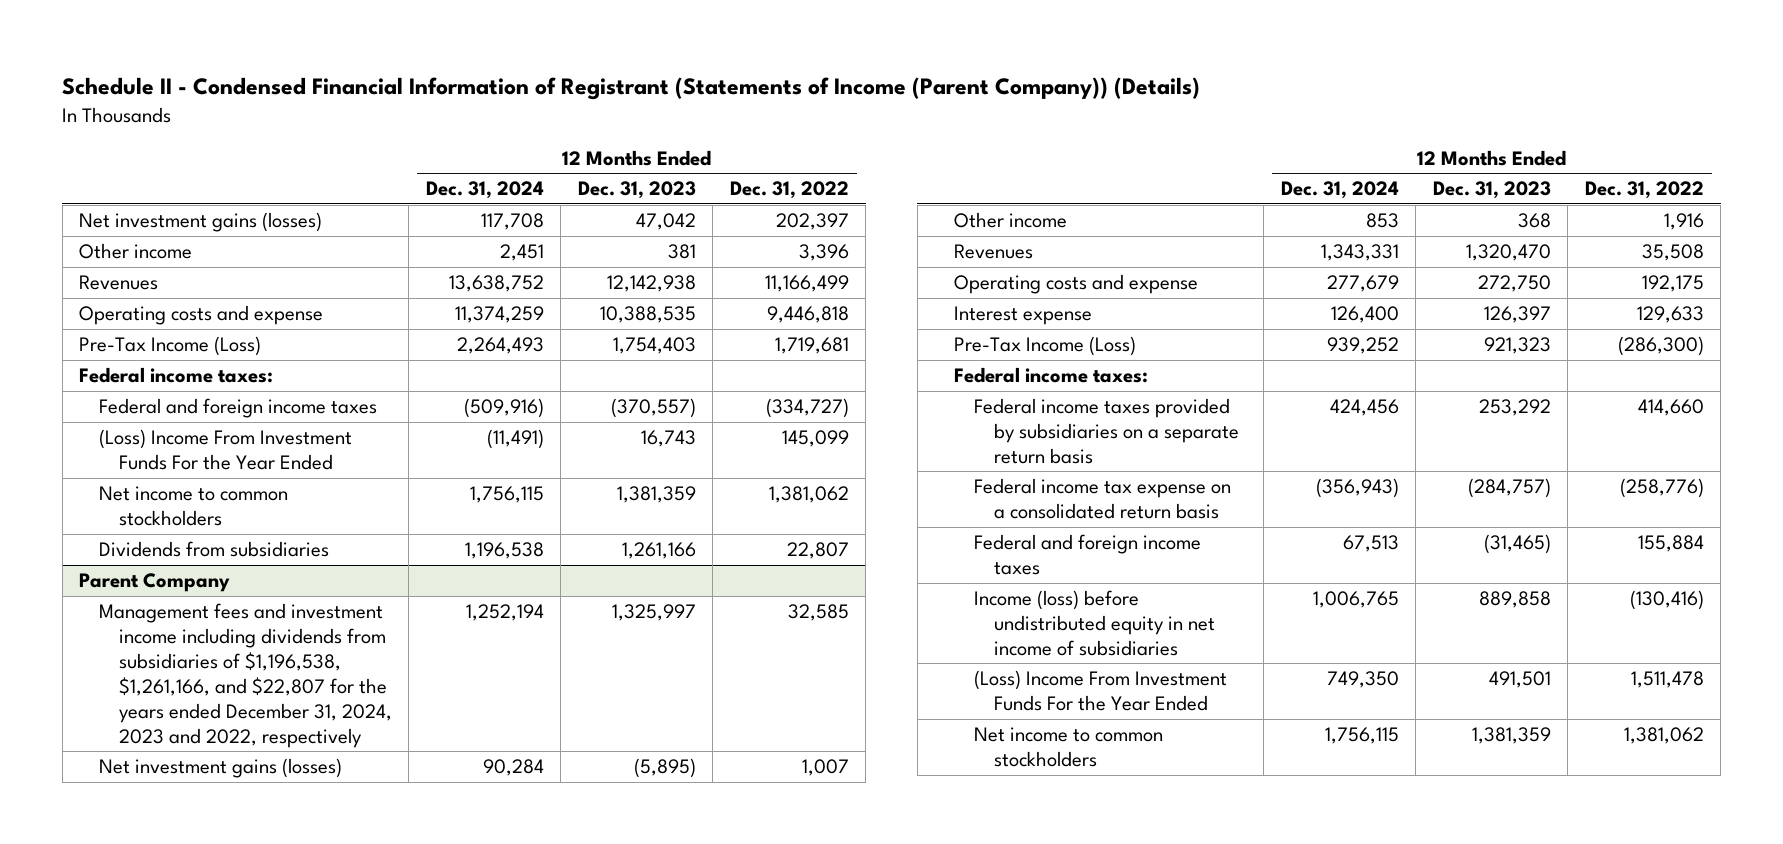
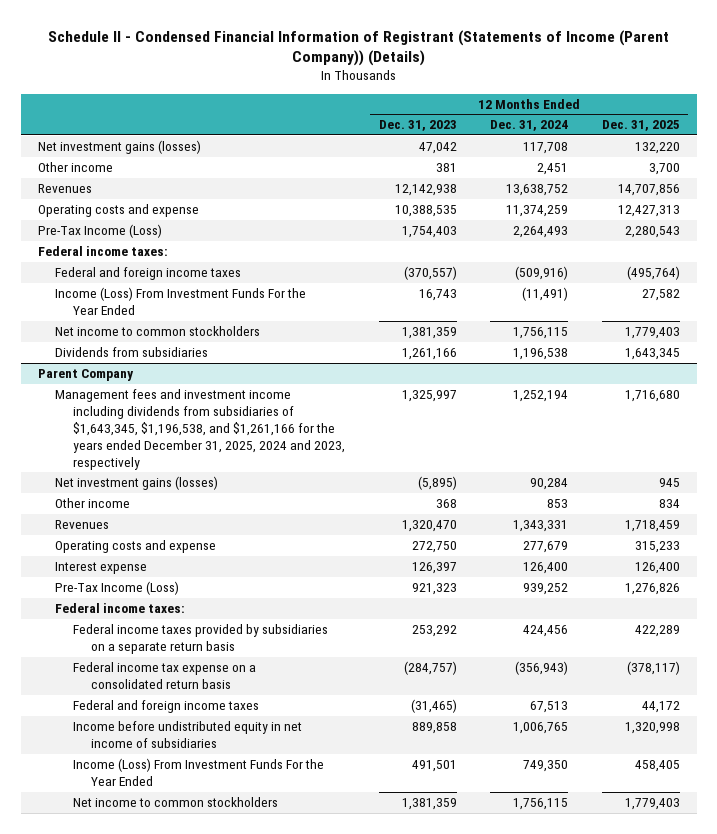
[729,181,849,200] Dec. 31, 2022 -> none
none -> [601,120,680,132] Dec. 31, 2025
[98,429,352,471] (Loss) Income From Investment Funds For the Year Ended -> [55,287,307,315] Income (Loss) From Investment Funds For the Year Ended
[98,603,392,748] Management fees and investment income including dividends from subsidiaries of $1,196,538, $1,261,166, and $22,807 for the years ended December 31, 2024, 2023 and 2022, respectively -> [55,389,346,470] Management fees and investment income including dividends from subsidiaries of $1,643,345, $1,196,538, and $1,261,166 for the years ended December 31, 2025, 2024 and 2023, respectively
[973,590,1215,656] Income (loss) before undistributed equity in net income of subsidiaries -> [73,721,303,748] Income before undistributed equity in net income of subsidiaries
[973,670,1227,712] (Loss) Income From Investment Funds For the Year Ended -> [73,758,325,786] Income (Loss) From Investment Funds For the Year Ended

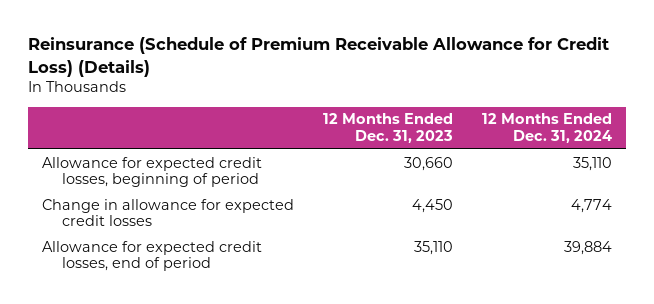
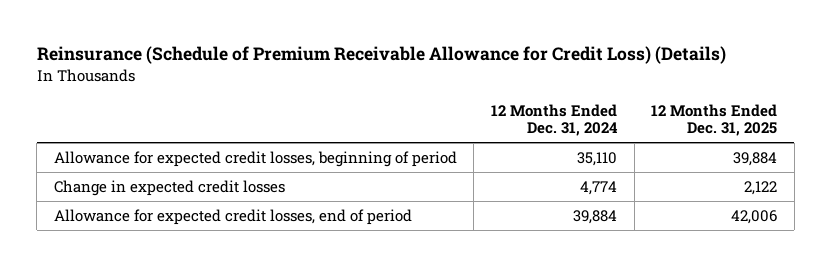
[323,113,454,144] 12 Months Ended Dec. 31, 2023 -> none
none -> [651,103,778,137] 12 Months Ended Dec. 31, 2025
[42,198,295,227] Change in allowance for expected credit losses -> [53,179,285,196] Change in expected credit losses

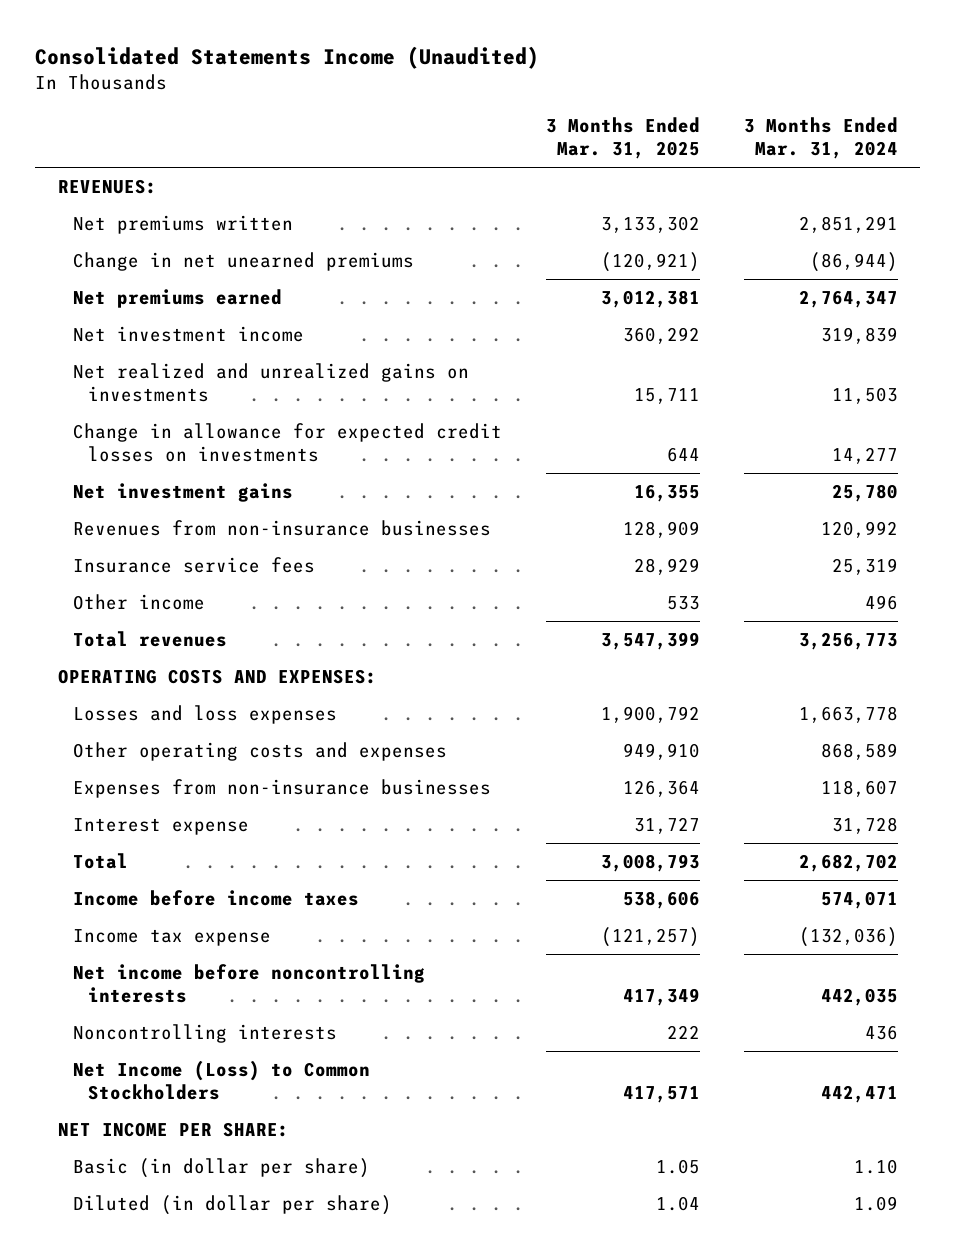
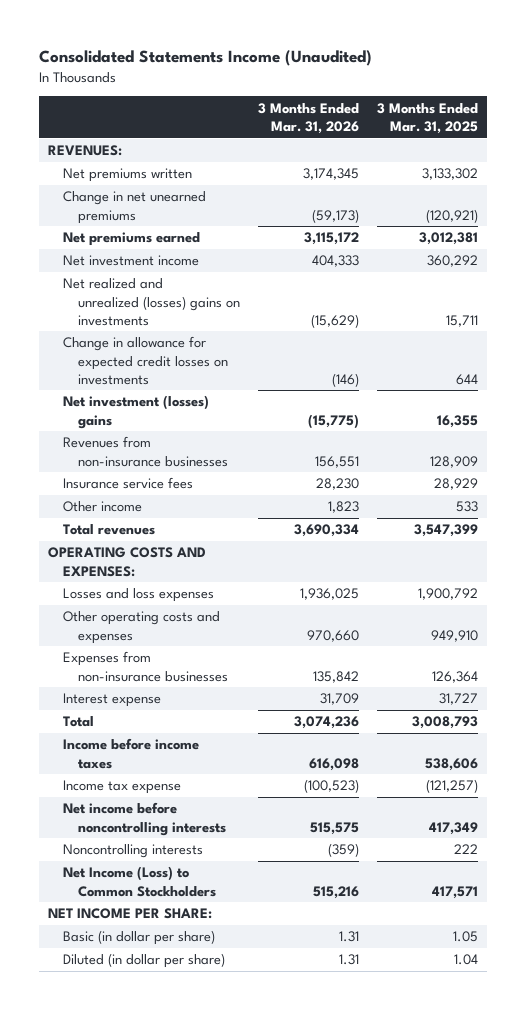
[743,117,898,160] 3 Months Ended Mar. 31, 2024 -> none
none -> [257,102,359,134] 3 Months Ended Mar. 31, 2026
[72,363,469,403] Net realized and unrealized gains on investments -> [63,278,241,326] Net realized and unrealized (losses) gains on investments
[72,483,293,503] Net investment gains -> [63,395,210,429] Net investment (losses) gains

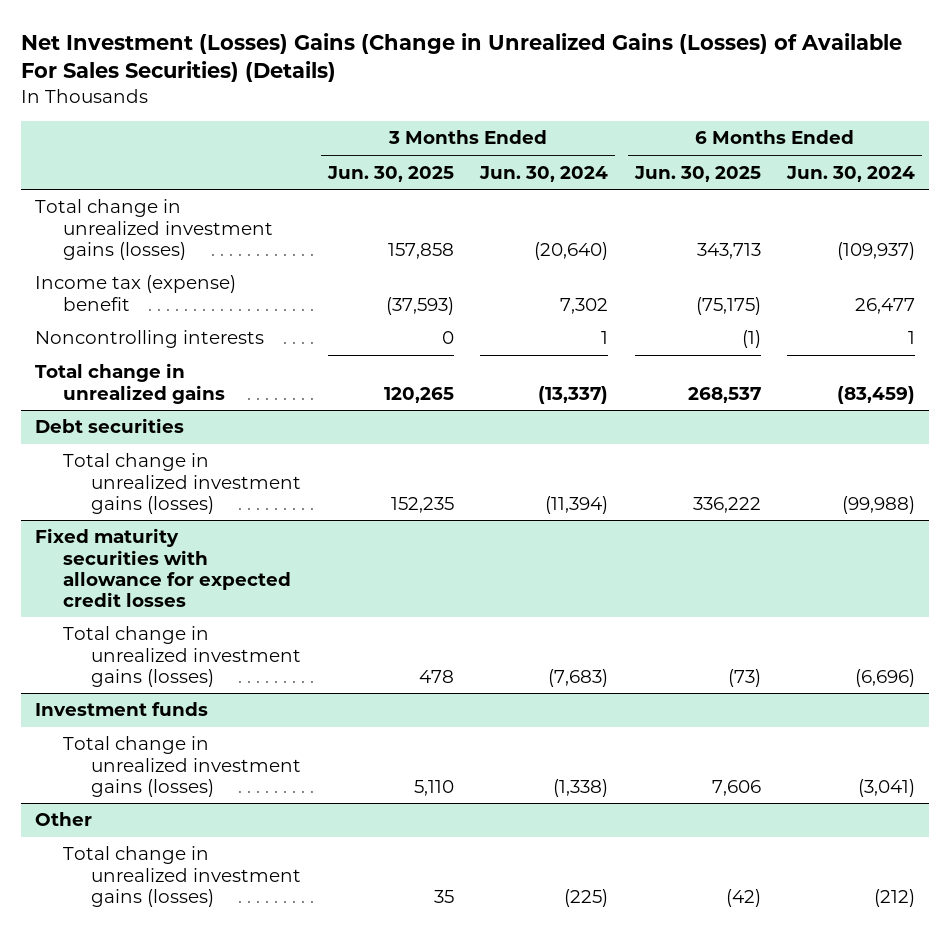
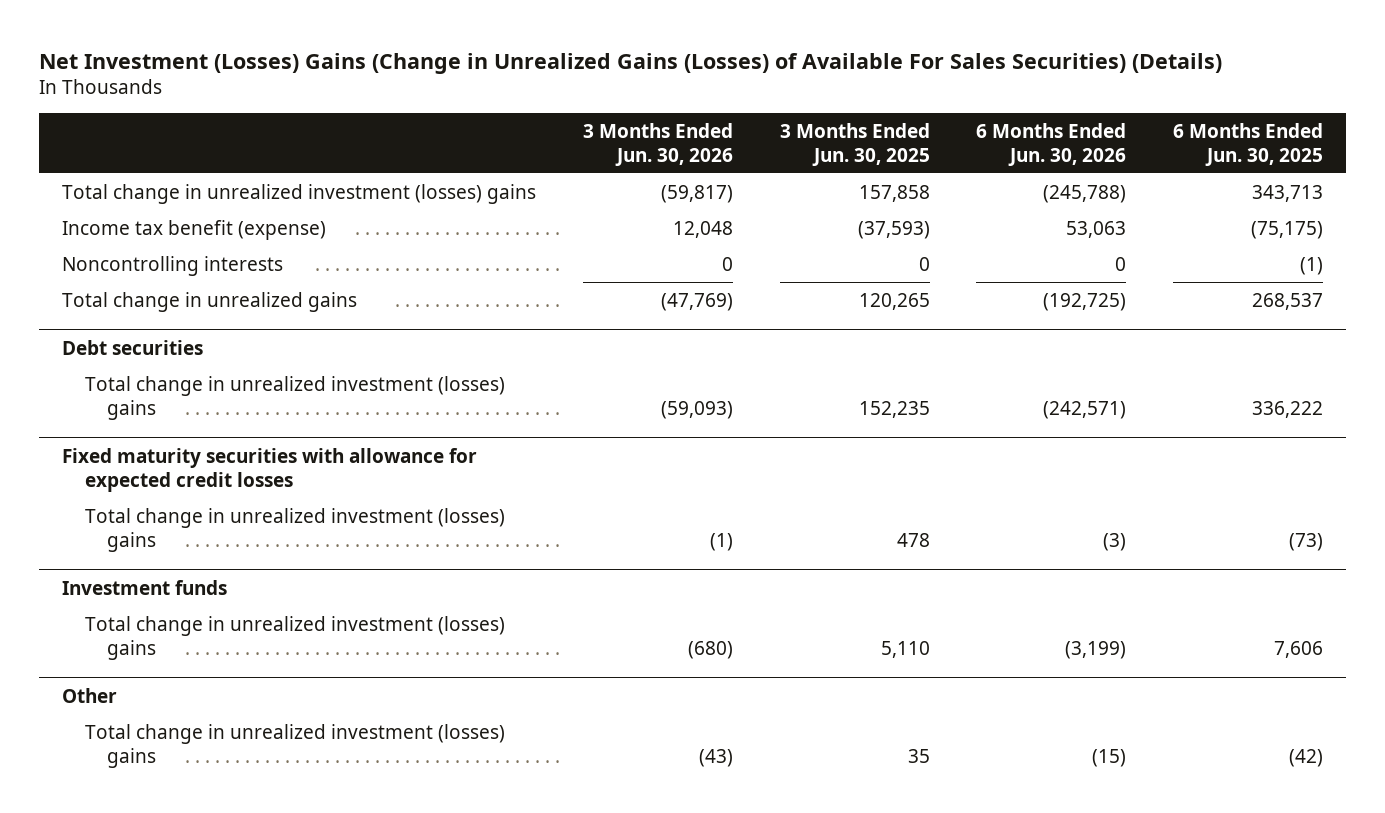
[479,165,609,182] Jun. 30, 2024 -> none
[786,165,916,182] Jun. 30, 2024 -> none
none -> [583,122,734,166] 3 Months Ended Jun. 30, 2026
none -> [976,122,1127,166] 6 Months Ended Jun. 30, 2026
[34,199,273,260] Total change in unrealized investment gains (losses) -> [62,183,537,204] Total change in unrealized investment (losses) gains
[34,275,236,311] Income tax (expense) benefit -> [62,219,327,240] Income tax benefit (expense)
[62,453,301,514] Total change in unrealized investment gains (losses) -> [84,375,505,420] Total change in unrealized investment (losses) gains
[62,626,301,687] Total change in unrealized investment gains (losses) -> [84,507,505,552] Total change in unrealized investment (losses) gains
[62,736,301,797] Total change in unrealized investment gains (losses) -> [84,615,505,660] Total change in unrealized investment (losses) gains
[62,846,301,907] Total change in unrealized investment gains (losses) -> [84,723,505,768] Total change in unrealized investment (losses) gains

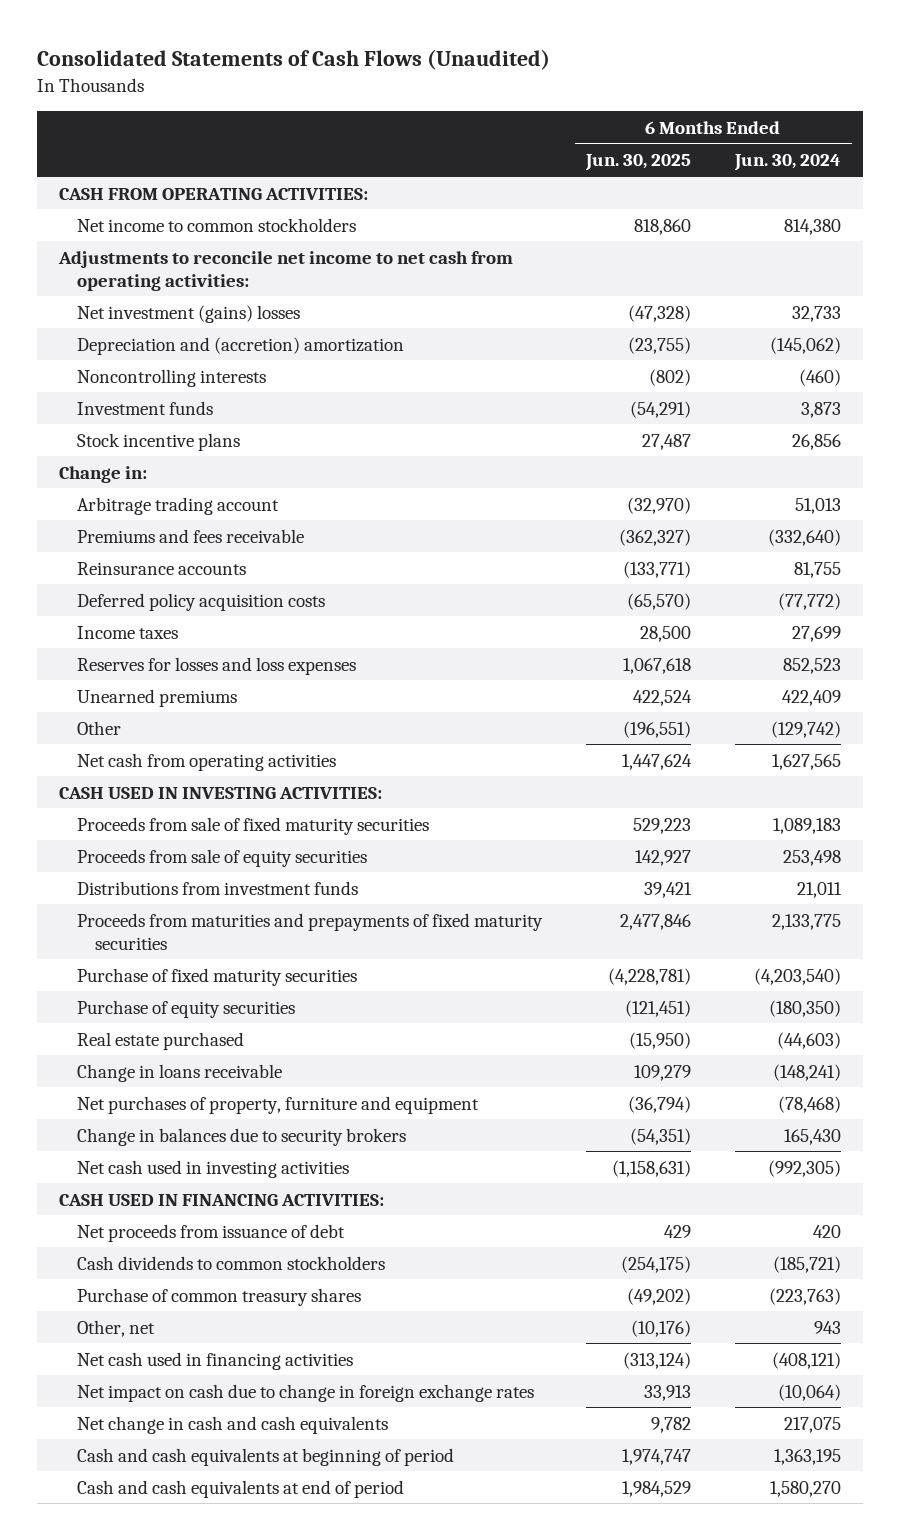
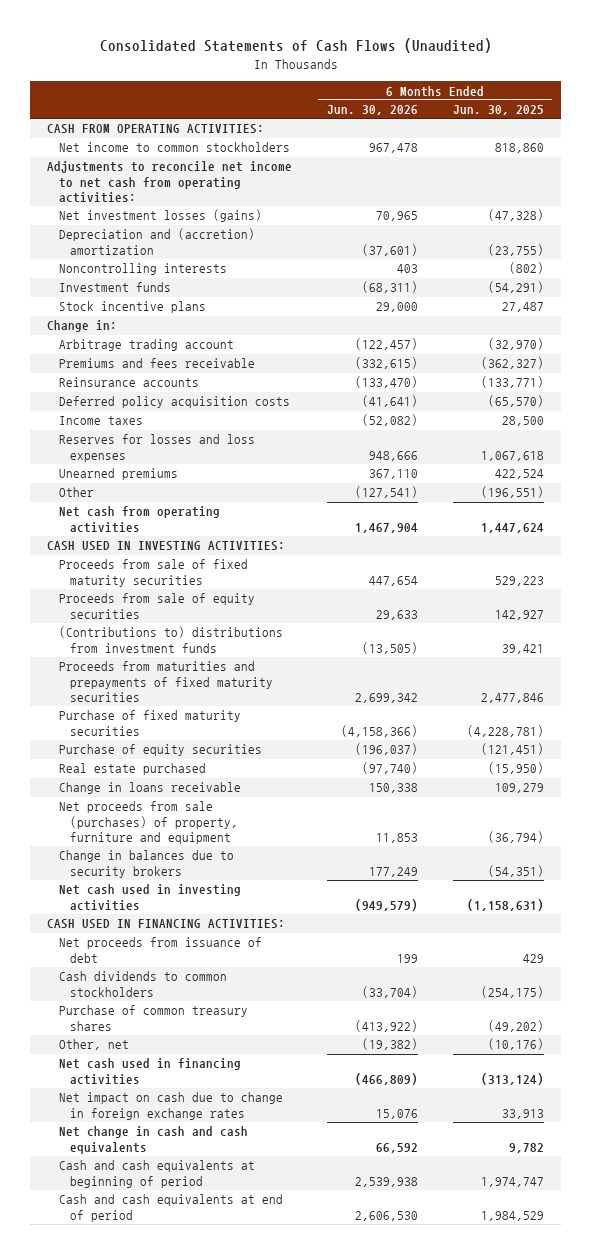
[733,154,841,172] Jun. 30, 2024 -> none
none -> [327,105,419,116] Jun. 30, 2026
[76,304,300,323] Net investment (gains) losses -> [58,209,262,223] Net investment losses (gains)
[76,880,358,895] Distributions from investment funds -> [58,626,283,653] (Contributions to) distributions from investment funds
[76,1095,479,1114] Net purchases of property, furniture and equipment -> [58,801,238,844] Net proceeds from sale (purchases) of property, furniture and equipment

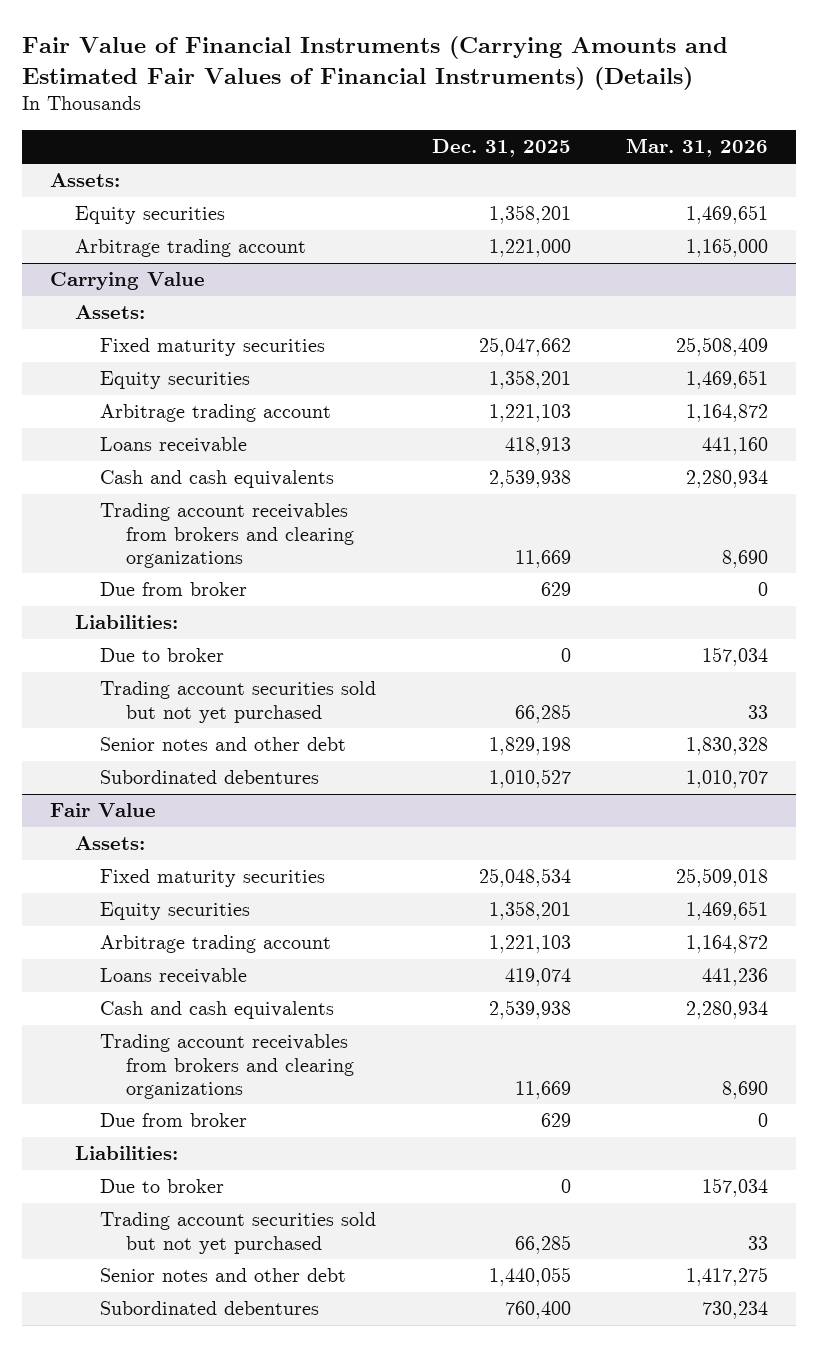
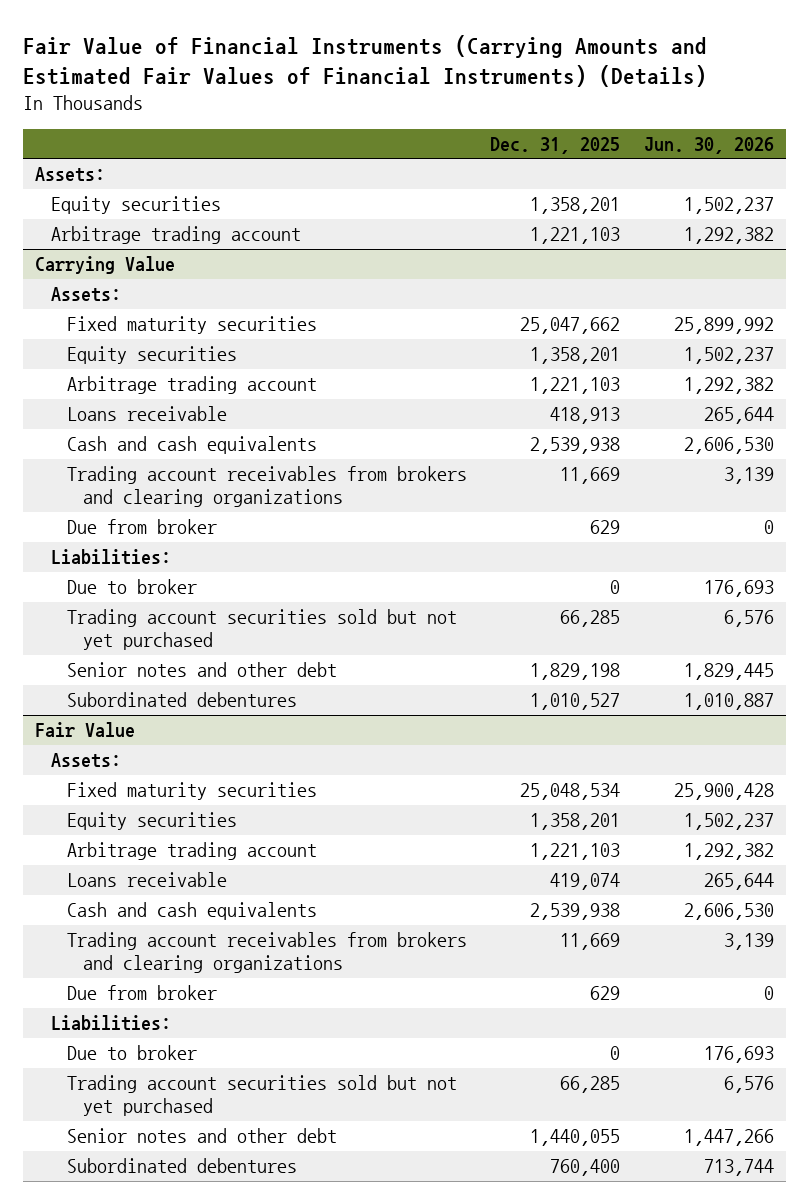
[626,138,769,158] Mar. 31, 2026 -> none
none -> [643,136,774,154] Jun. 30, 2026
[488,239,571,258] 1,221,000 -> [530,226,621,244] 1,221,103

